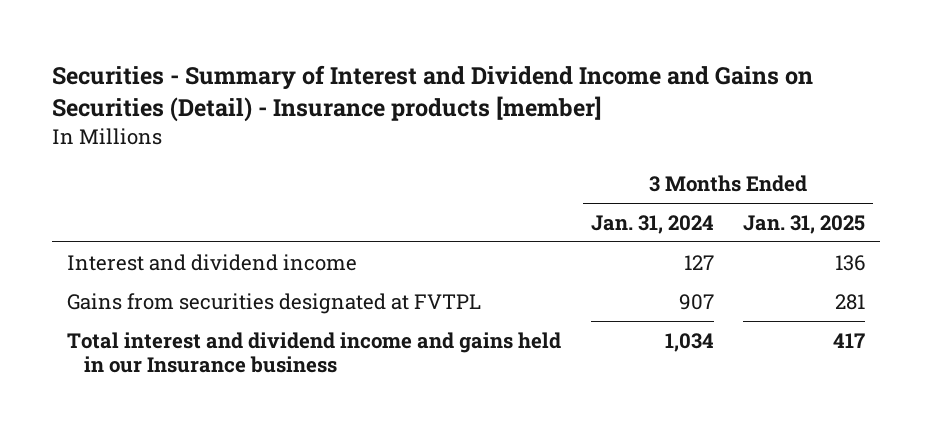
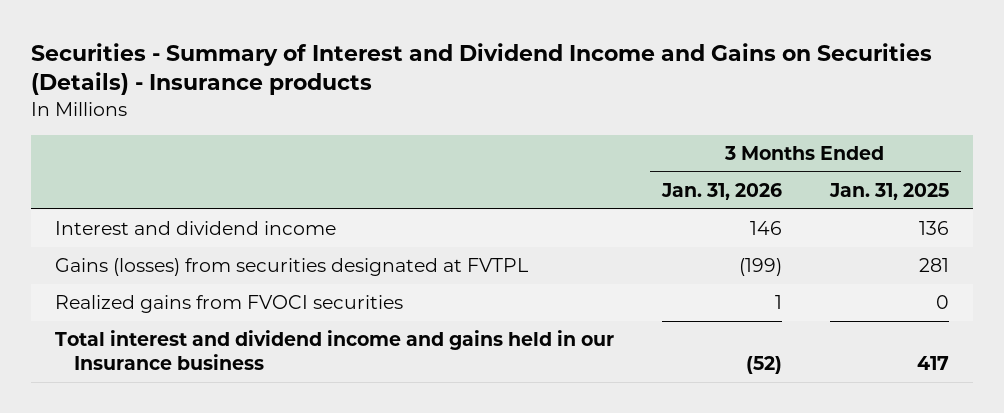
[52,65,814,123] Securities - Summary of Interest and Dividend Income and Gains on Securities (Detail) - Insurance products [member] -> [31,42,933,95] Securities - Summary of Interest and Dividend Income and Gains on Securities (Details) - Insurance products
[590,214,714,234] Jan. 31, 2024 -> none
none -> [660,183,782,201] Jan. 31, 2026
[67,292,482,314] Gains from securities designated at FVTPL -> [55,258,530,277] Gains (losses) from securities designated at FVTPL
none -> [55,295,404,314] Realized gains from FVOCI securities

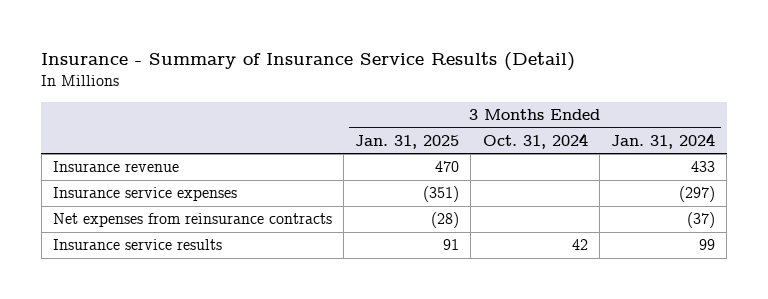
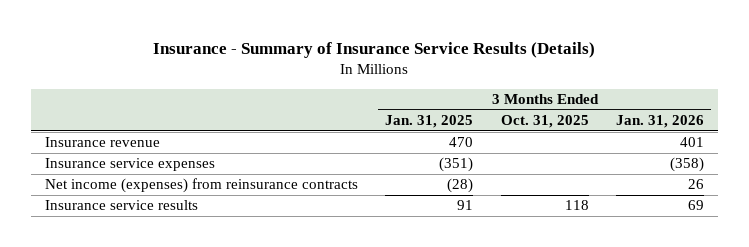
[41,52,576,72] Insurance - Summary of Insurance Service Results (Detail) -> [153,42,596,59] Insurance - Summary of Insurance Service Results (Details)
[482,132,588,149] Oct. 31, 2024 -> none
[610,132,715,149] Jan. 31, 2024 -> none
none -> [500,115,589,129] Oct. 31, 2025
none -> [616,115,705,129] Jan. 31, 2026
[52,213,332,228] Net expenses from reinsurance contracts -> [44,178,358,194] Net income (expenses) from reinsurance contracts

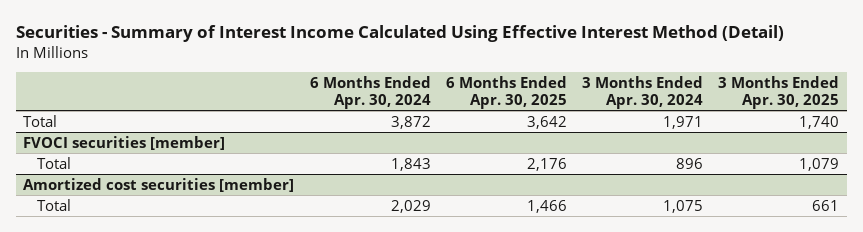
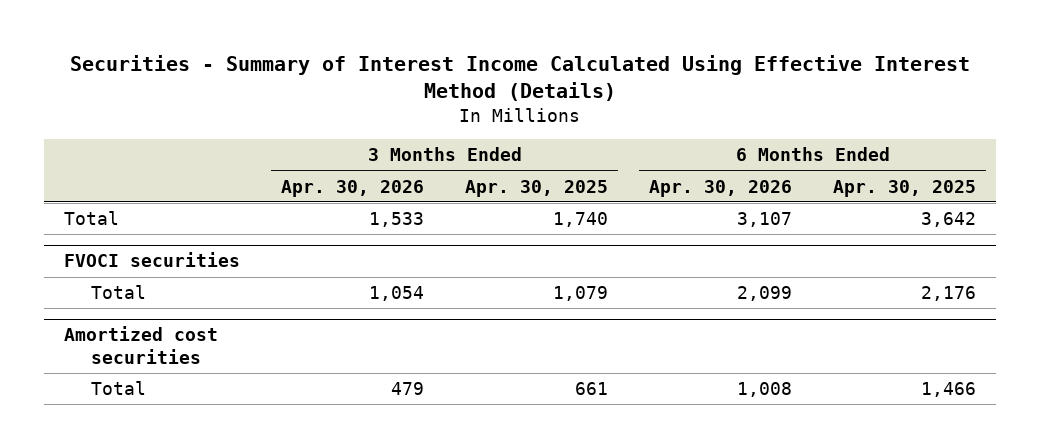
[15,25,784,43] Securities - Summary of Interest Income Calculated Using Effective Interest Method (Detail) -> [70,55,971,102] Securities - Summary of Interest Income Calculated Using Effective Interest Method (Details)
[309,75,431,109] 6 Months Ended Apr. 30, 2024 -> none
[581,75,703,109] 3 Months Ended Apr. 30, 2024 -> none
none -> [281,179,425,197] Apr. 30, 2026
none -> [649,179,793,197] Apr. 30, 2026
[23,135,226,150] FVOCI securities [member] -> [64,252,241,268] FVOCI securities
[23,177,295,192] Amortized cost securities [member] -> [64,326,219,365] Amortized cost securities

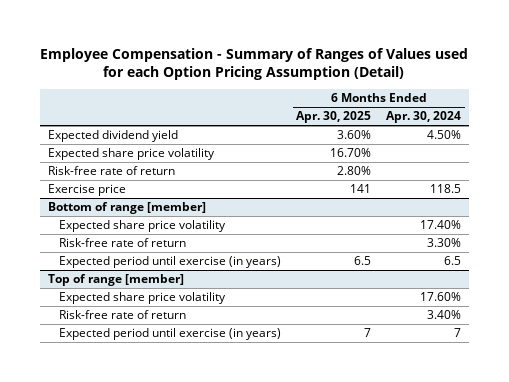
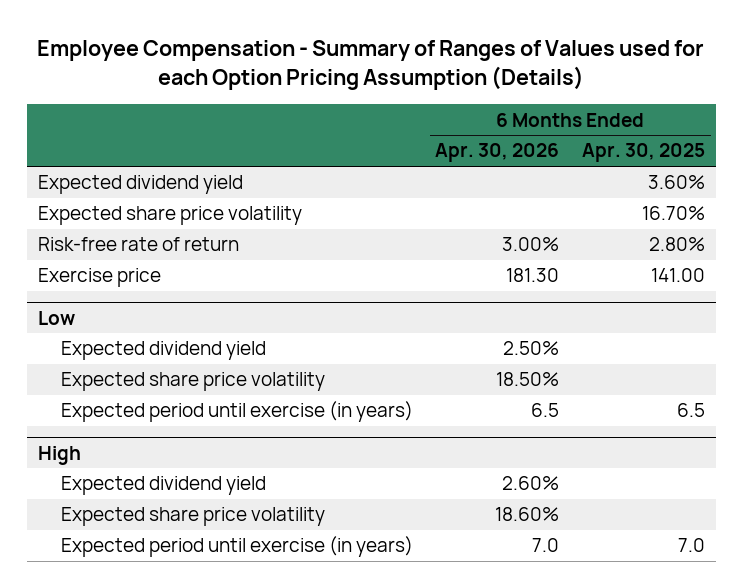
[40,47,469,81] Employee Compensation - Summary of Ranges of Values used for each Option Pricing Assumption (Detail) -> [37,39,705,91] Employee Compensation - Summary of Ranges of Values used for each Option Pricing Assumption (Details)
[386,111,462,124] Apr. 30, 2024 -> none
none -> [435,143,560,163] Apr. 30, 2026
[350,184,372,194] 141 -> [650,268,705,283] 141.00
[47,202,206,215] Bottom of range [member] -> [37,310,75,325] Low
none -> [60,341,266,361] Expected dividend yield
[59,238,187,248] Risk-free rate of return -> none
[47,274,184,287] Top of range [member] -> [37,445,81,465] High
none -> [60,476,266,496] Expected dividend yield
[59,310,187,320] Risk-free rate of return -> none
[364,328,372,338] 7 -> [677,538,705,553] 7.0

